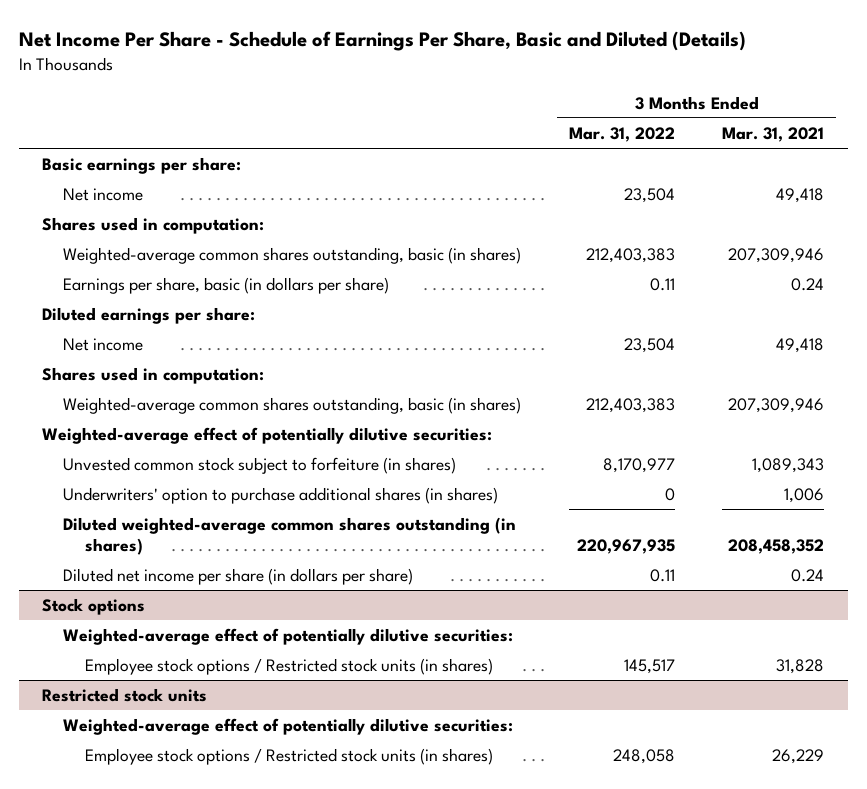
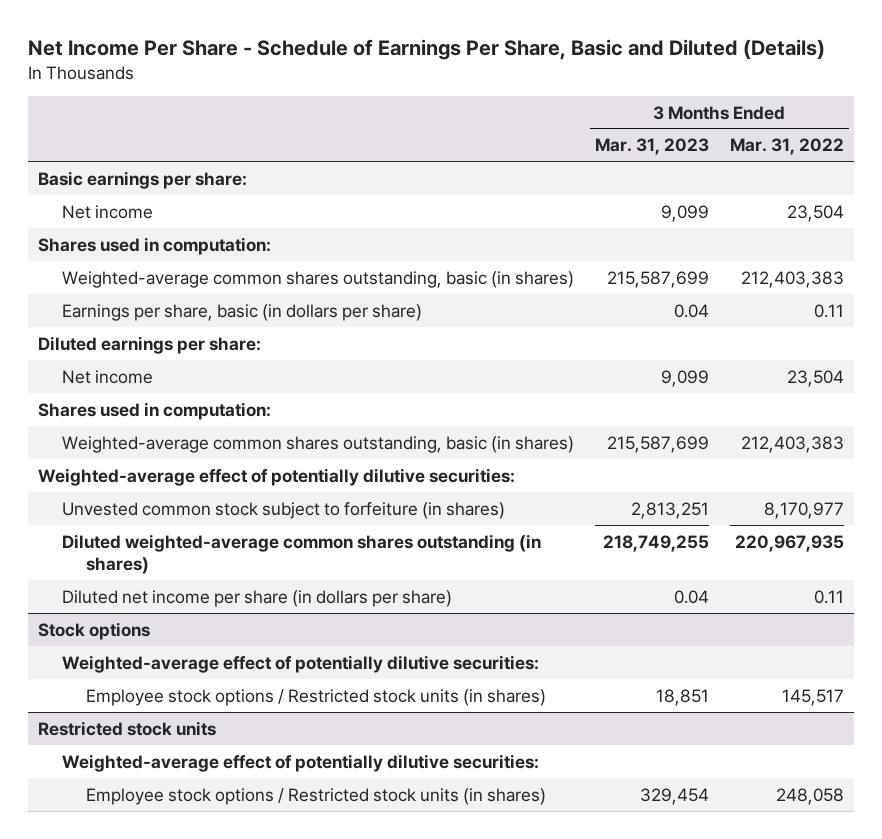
[722,127,825,143] Mar. 31, 2021 -> none
none -> [594,138,709,156] Mar. 31, 2023
[63,487,499,505] Underwriters' option to purchase additional shares (in shares) -> none

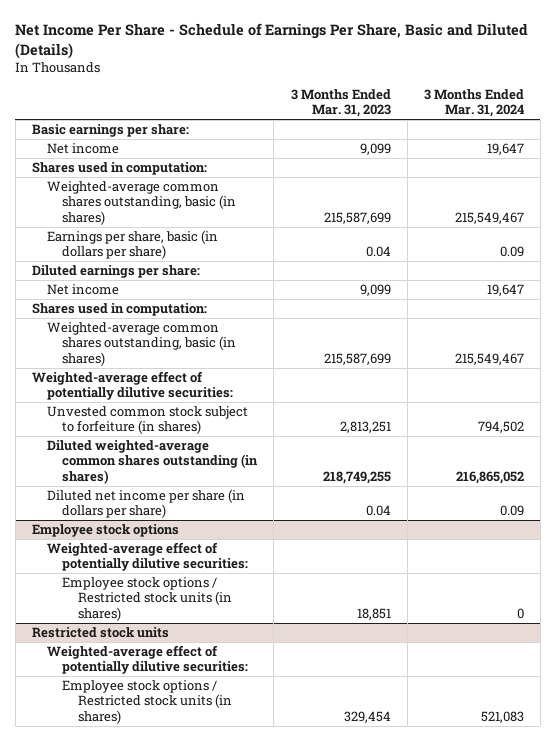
[729,138,844,156] Mar. 31, 2022 -> none
none -> [423,89,524,118] 3 Months Ended Mar. 31, 2024
[37,621,150,640] Stock options -> [31,524,179,538] Employee stock options

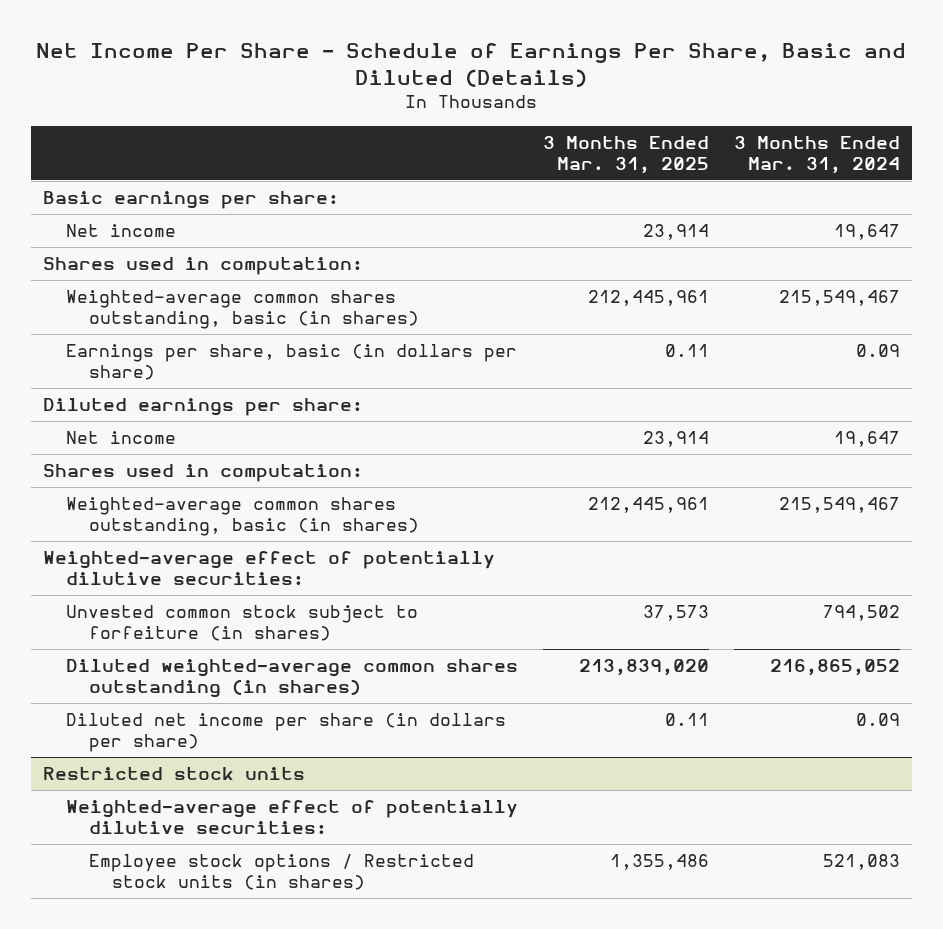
[290,89,391,118] 3 Months Ended Mar. 31, 2023 -> none
none -> [542,135,709,175] 3 Months Ended Mar. 31, 2025
[31,524,179,538] Employee stock options -> none
[47,542,249,572] Weighted-average effect of potentially dilutive securities: -> none
[62,577,232,621] Employee stock options / Restricted stock units (in shares) -> none

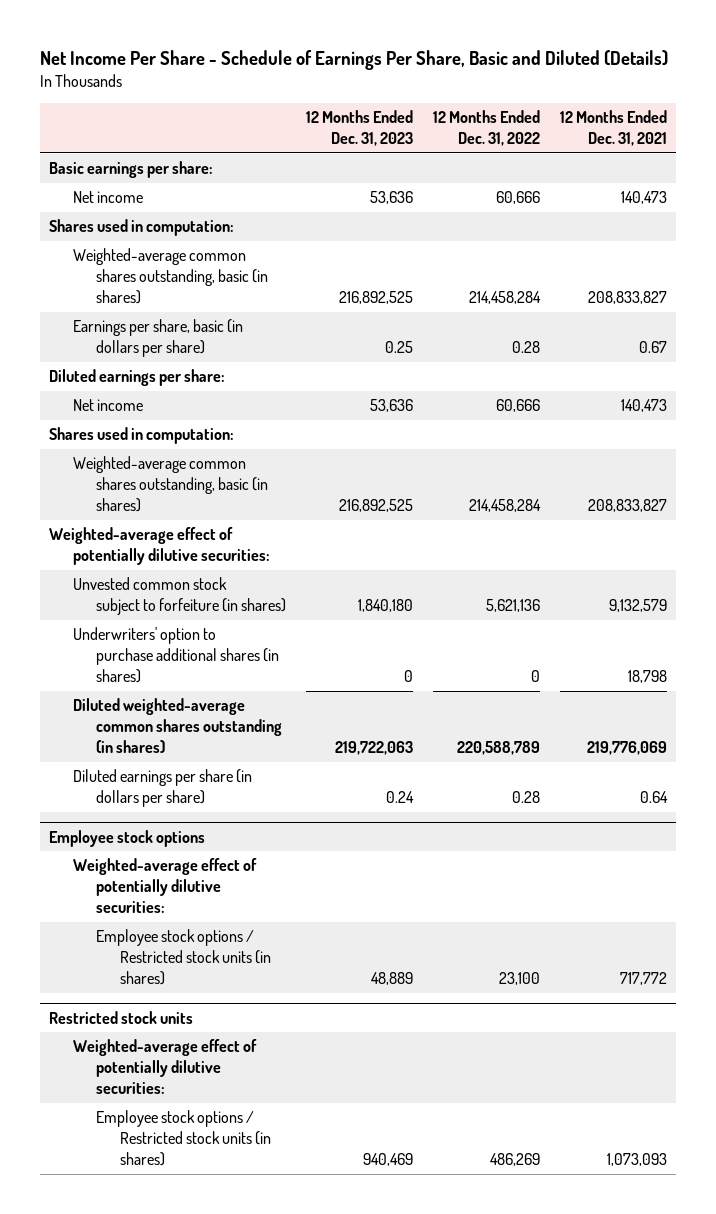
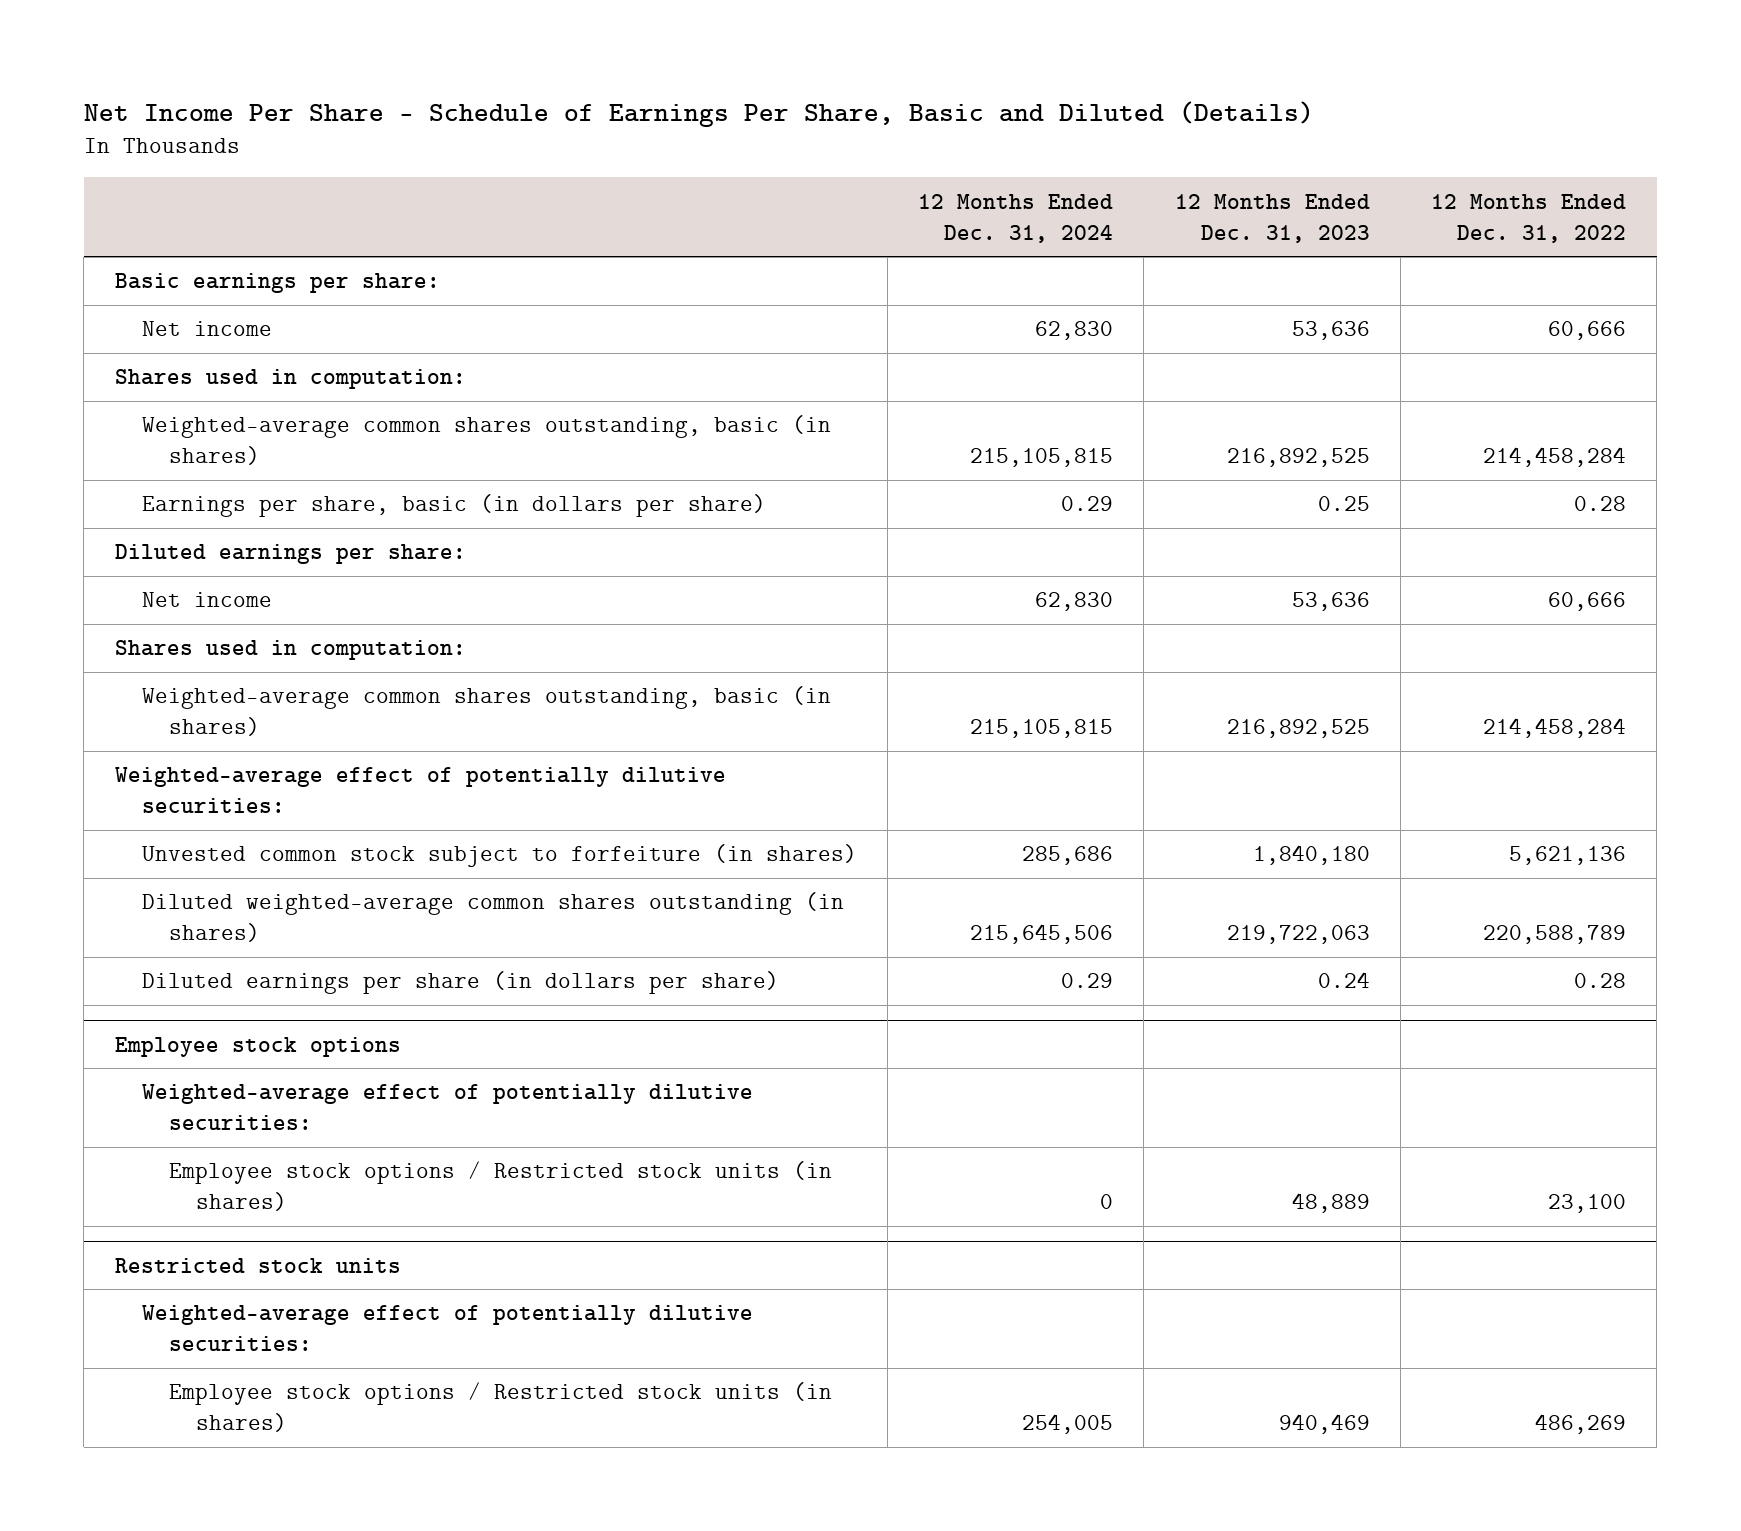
[559,110,667,147] 12 Months Ended Dec. 31, 2021 -> none
none -> [918,193,1114,243] 12 Months Ended Dec. 31, 2024
[72,627,280,683] Underwriters' option to purchase additional shares (in shares) -> none

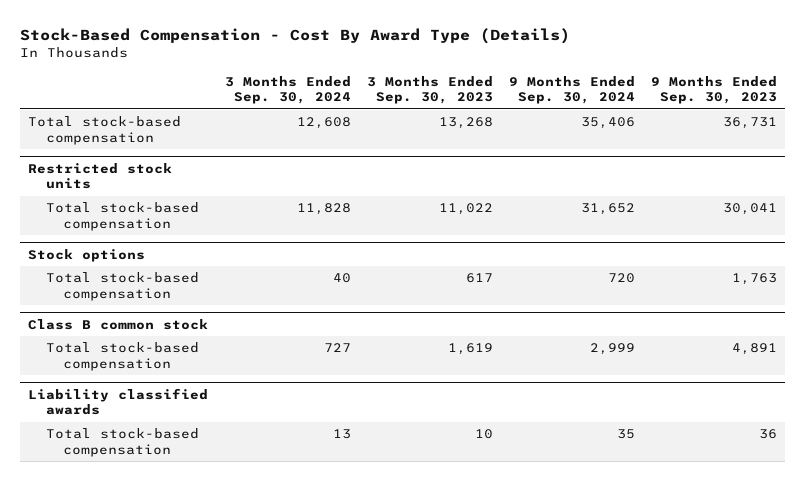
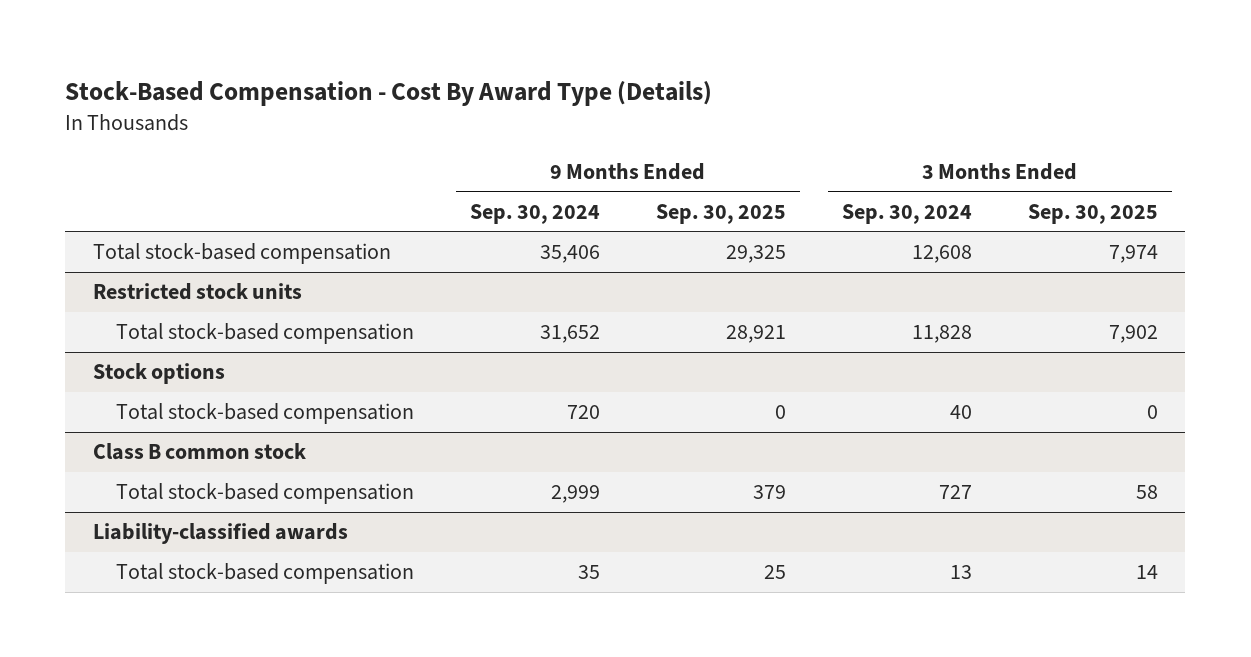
[366,75,493,105] 3 Months Ended Sep. 30, 2023 -> none
[651,75,778,105] 9 Months Ended Sep. 30, 2023 -> none
none -> [655,203,786,224] Sep. 30, 2025
none -> [1027,203,1158,224] Sep. 30, 2025
[28,387,209,416] Liability classified awards -> [93,523,349,545] Liability-classified awards

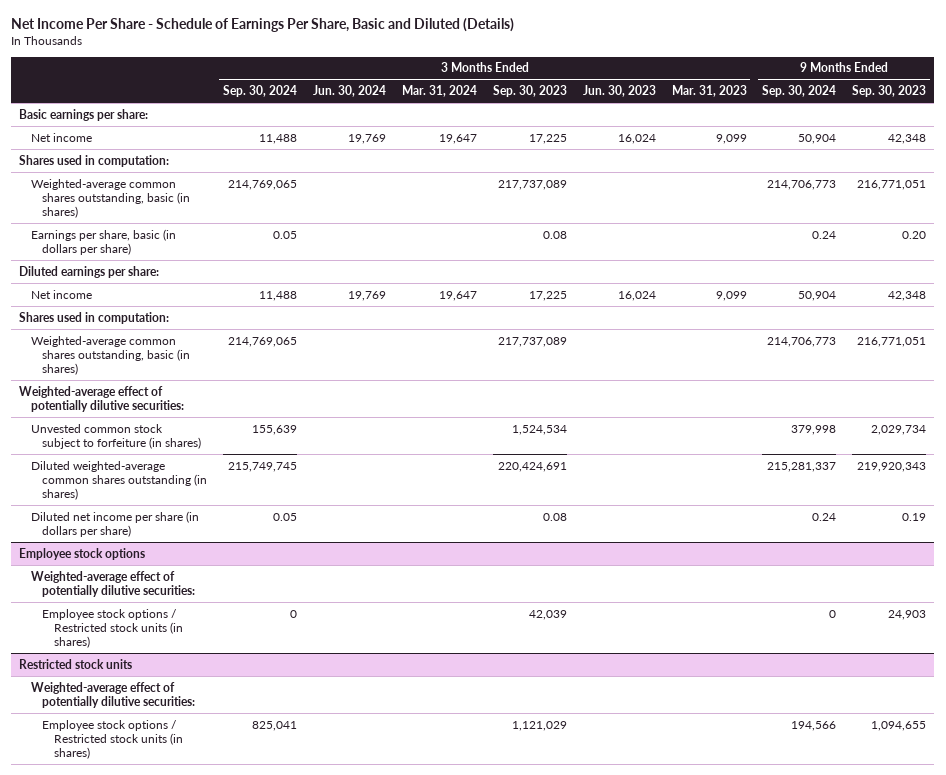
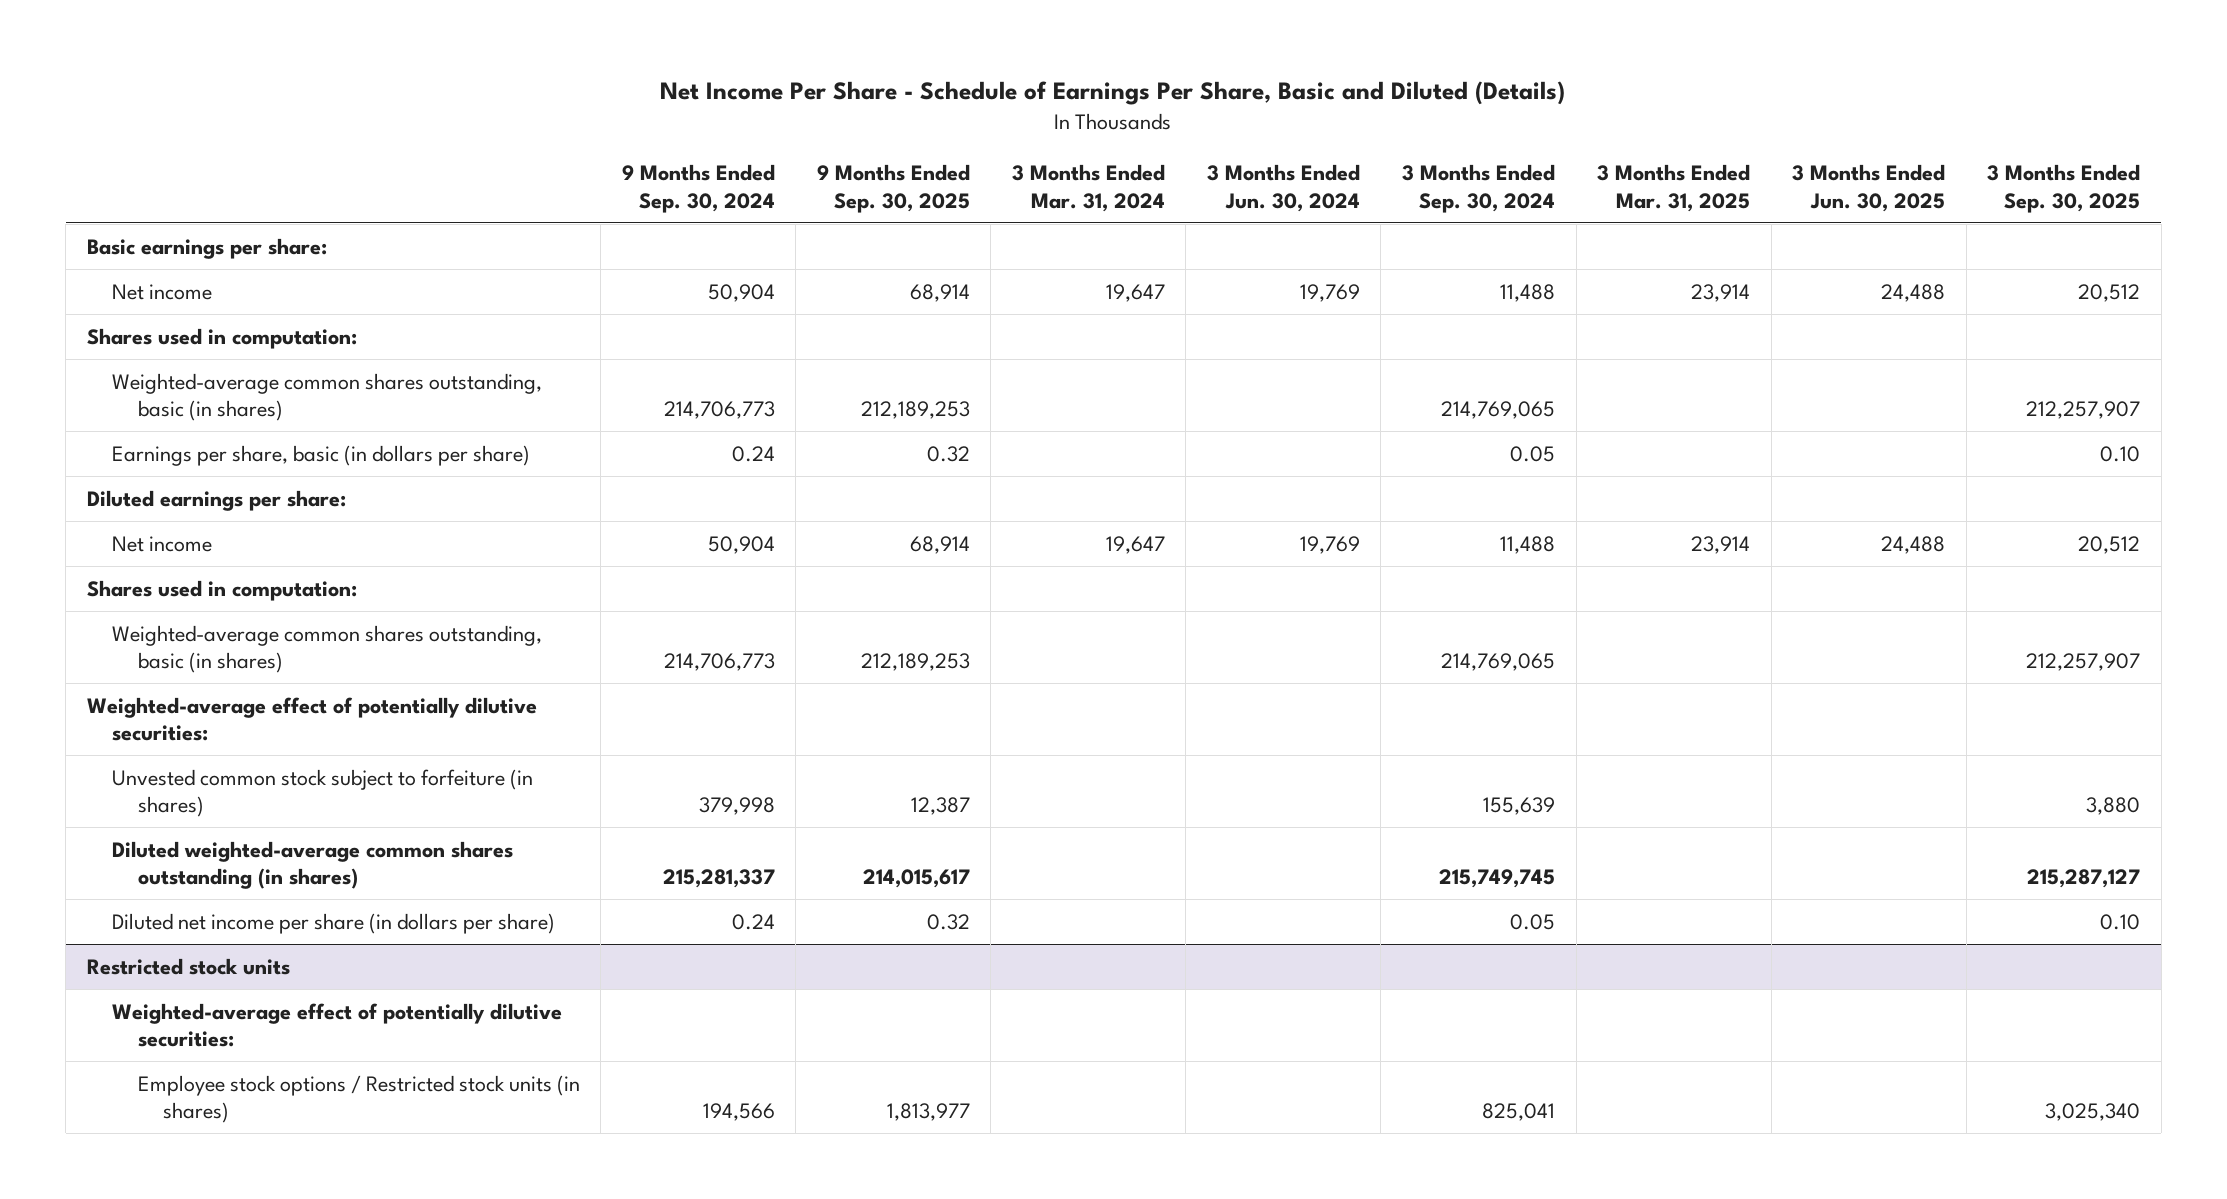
[492,85,567,98] Sep. 30, 2023 -> none
[582,85,656,98] Jun. 30, 2023 -> none
[671,85,747,98] Mar. 31, 2023 -> none
[852,85,927,98] Sep. 30, 2023 -> none
none -> [816,164,970,213] 9 Months Ended Sep. 30, 2025
none -> [1597,164,1751,212] 3 Months Ended Mar. 31, 2025
none -> [1792,164,1946,212] 3 Months Ended Jun. 30, 2025
none -> [1987,164,2141,213] 3 Months Ended Sep. 30, 2025
[19,547,146,560] Employee stock options -> none
[30,570,196,597] Weighted-average effect of potentially dilutive securities: -> none
[42,608,183,649] Employee stock options / Restricted stock units (in shares) -> none

